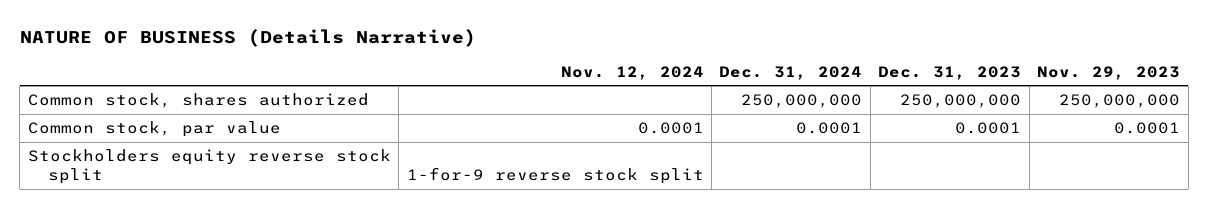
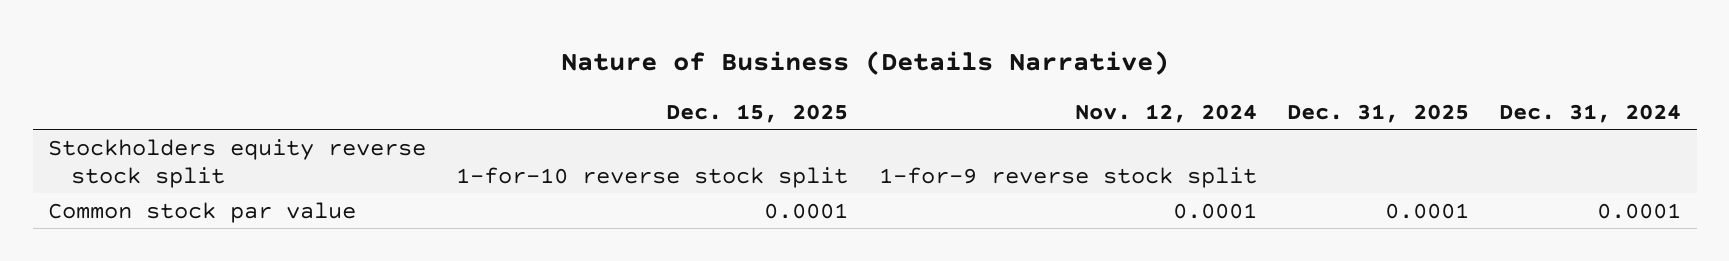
[19,28,476,47] NATURE OF BUSINESS (Details Narrative) -> [560,50,1169,75] Nature of Business (Details Narrative)
[878,65,1022,80] Dec. 31, 2023 -> none
[1037,65,1181,80] Nov. 29, 2023 -> none
none -> [666,103,849,123] Dec. 15, 2025
none -> [1287,103,1470,123] Dec. 31, 2025
[27,93,369,109] Common stock, shares authorized -> none
[27,121,281,138] Common stock, par value -> none
none -> [47,201,356,223] Common stock par value

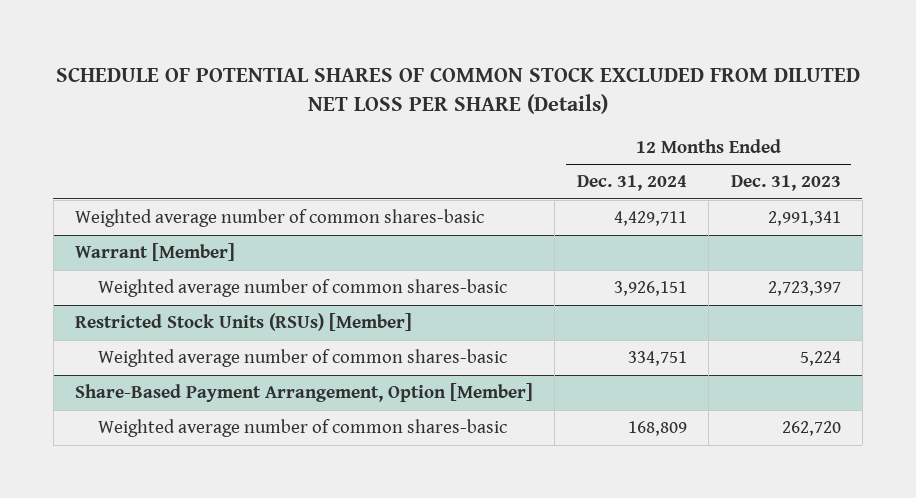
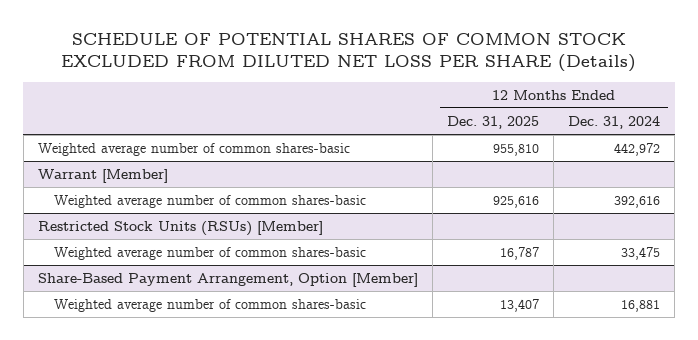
[730,175,841,192] Dec. 31, 2023 -> none
none -> [446,116,539,130] Dec. 31, 2025
[613,211,687,227] 4,429,711 -> [614,143,661,157] 442,972
[613,281,687,297] 3,926,151 -> [614,196,661,209] 392,616
[627,351,687,367] 334,751 -> [621,247,661,261] 33,475
[627,421,687,437] 168,809 -> [621,300,661,313] 16,881

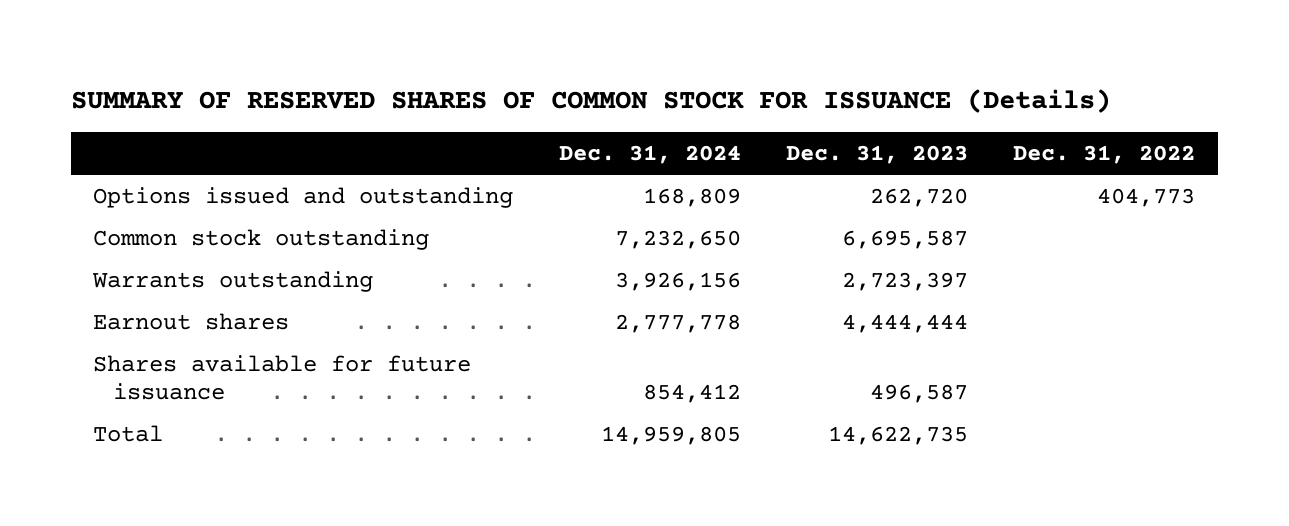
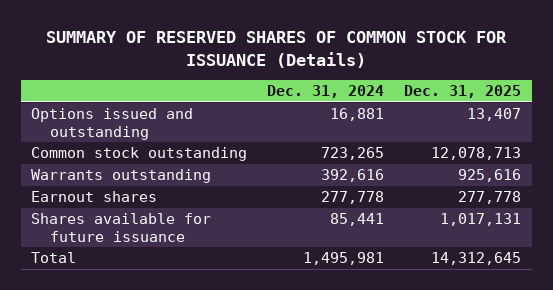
[785,145,968,165] Dec. 31, 2023 -> none
[1013,145,1196,165] Dec. 31, 2022 -> none
none -> [404,84,522,98] Dec. 31, 2025
[642,187,741,207] 168,809 -> [330,108,385,122] 16,881
[614,229,741,249] 7,232,650 -> [321,147,385,161] 723,265
[614,271,741,291] 3,926,156 -> [321,169,385,183] 392,616
[614,313,741,333] 2,777,778 -> [321,191,385,205] 277,778
[642,384,741,404] 854,412 -> [330,213,385,227] 85,441
[600,425,741,445] 14,959,805 -> [303,252,385,266] 1,495,981

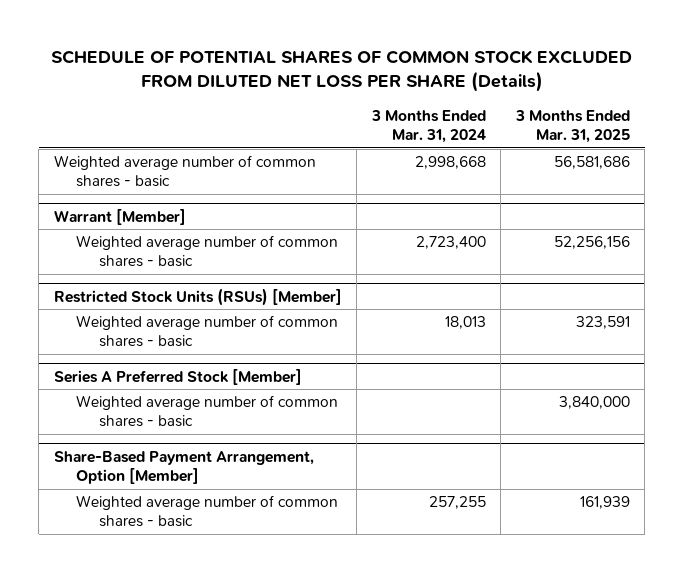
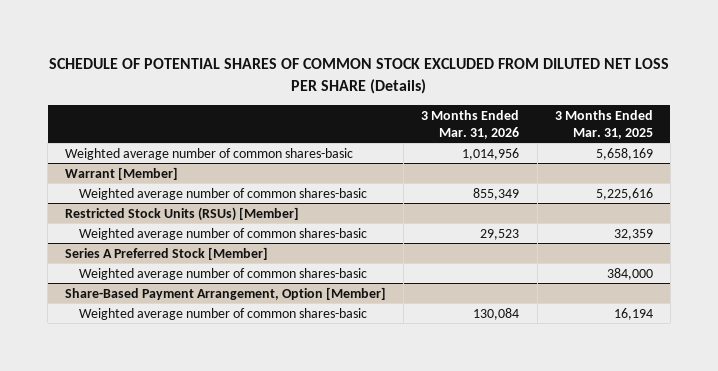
[370,110,486,144] 3 Months Ended Mar. 31, 2024 -> none
none -> [421,110,520,139] 3 Months Ended Mar. 31, 2026
[53,155,316,188] Weighted average number of common shares - basic -> [65,147,354,160] Weighted average number of common shares-basic
[553,156,630,170] 56,581,686 -> [595,147,653,160] 5,658,169
[76,235,339,268] Weighted average number of common shares - basic -> [78,187,367,200] Weighted average number of common shares-basic
[553,236,630,250] 52,256,156 -> [595,187,653,200] 5,225,616
[76,315,339,348] Weighted average number of common shares - basic -> [78,227,367,240] Weighted average number of common shares-basic
[575,316,630,330] 323,591 -> [613,228,653,240] 32,359
[76,395,339,428] Weighted average number of common shares - basic -> [78,267,367,280] Weighted average number of common shares-basic
[558,396,630,410] 3,840,000 -> [606,267,653,280] 384,000
[76,495,339,528] Weighted average number of common shares - basic -> [78,307,367,320] Weighted average number of common shares-basic
[579,496,630,510] 161,939 -> [613,307,653,320] 16,194

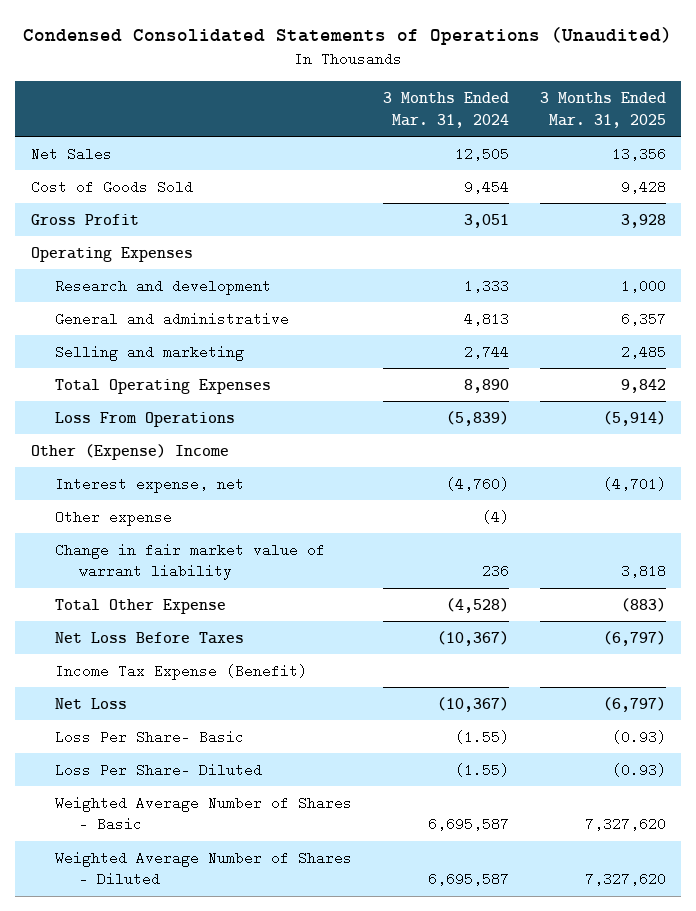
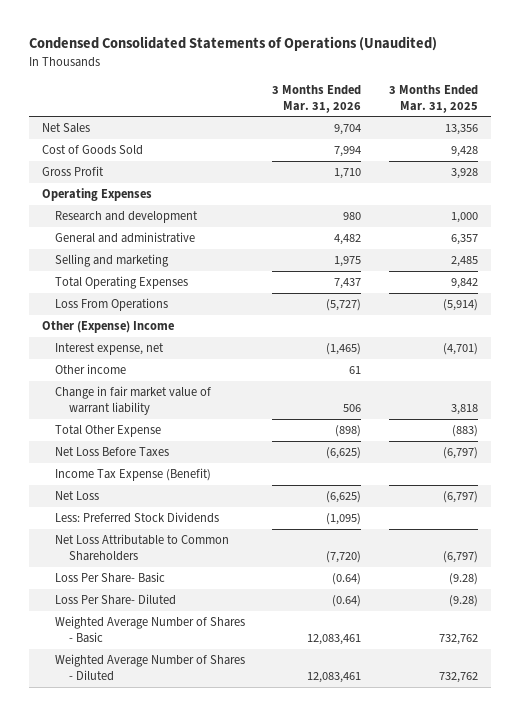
[382,92,509,128] 3 Months Ended Mar. 31, 2024 -> none
none -> [272,84,362,113] 3 Months Ended Mar. 31, 2026
[54,509,172,526] Other expense -> none
none -> [55,364,127,375] Other income
none -> [55,512,220,524] Less: Preferred Stock Dividends
none -> [55,534,230,562] Net Loss Attributable to Common Shareholders
[611,729,666,744] (0.93) -> [448,573,478,586] (9.28)
[611,762,666,777] (0.93) -> [448,595,478,608] (9.28)
[584,817,666,832] 7,327,620 -> [438,634,478,646] 732,762
[584,872,666,887] 7,327,620 -> [438,672,478,684] 732,762

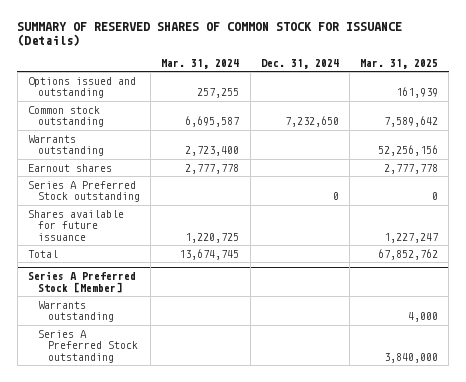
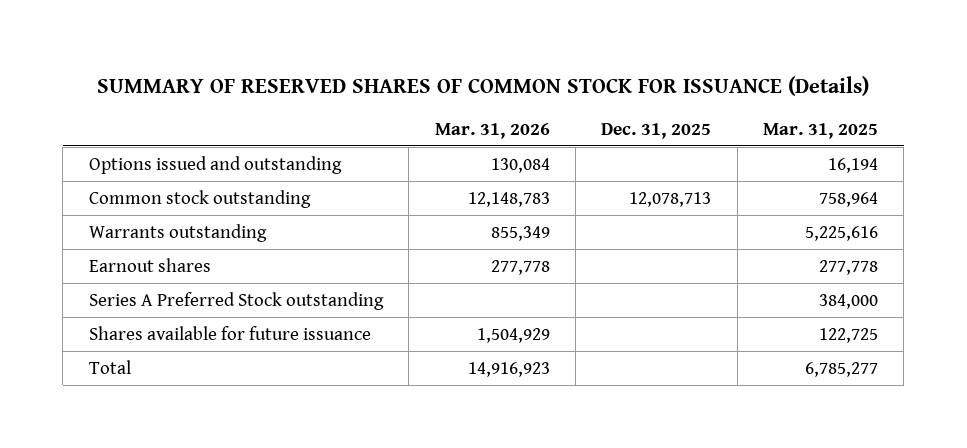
[161,58,240,69] Mar. 31, 2024 -> none
[260,58,339,69] Dec. 31, 2024 -> none
none -> [434,122,550,139] Mar. 31, 2026
none -> [601,122,712,139] Dec. 31, 2025
[28,271,137,293] Series A Preferred Stock [Member] -> none
[38,300,115,323] Warrants outstanding -> none
[38,329,139,363] Series A Preferred Stock outstanding -> none
[395,87,438,99] 161,939 -> [828,157,879,173] 16,194
[383,116,438,128] 7,589,642 -> [819,191,879,207] 758,964
[377,145,438,157] 52,256,156 -> [805,225,879,241] 5,225,616
[383,163,438,174] 2,777,778 -> [819,259,879,275] 277,778
[431,192,438,201] 0 -> [819,293,879,309] 384,000
[383,232,438,243] 1,227,247 -> [819,327,879,343] 122,725
[377,248,438,260] 67,852,762 -> [805,361,879,377] 6,785,277

